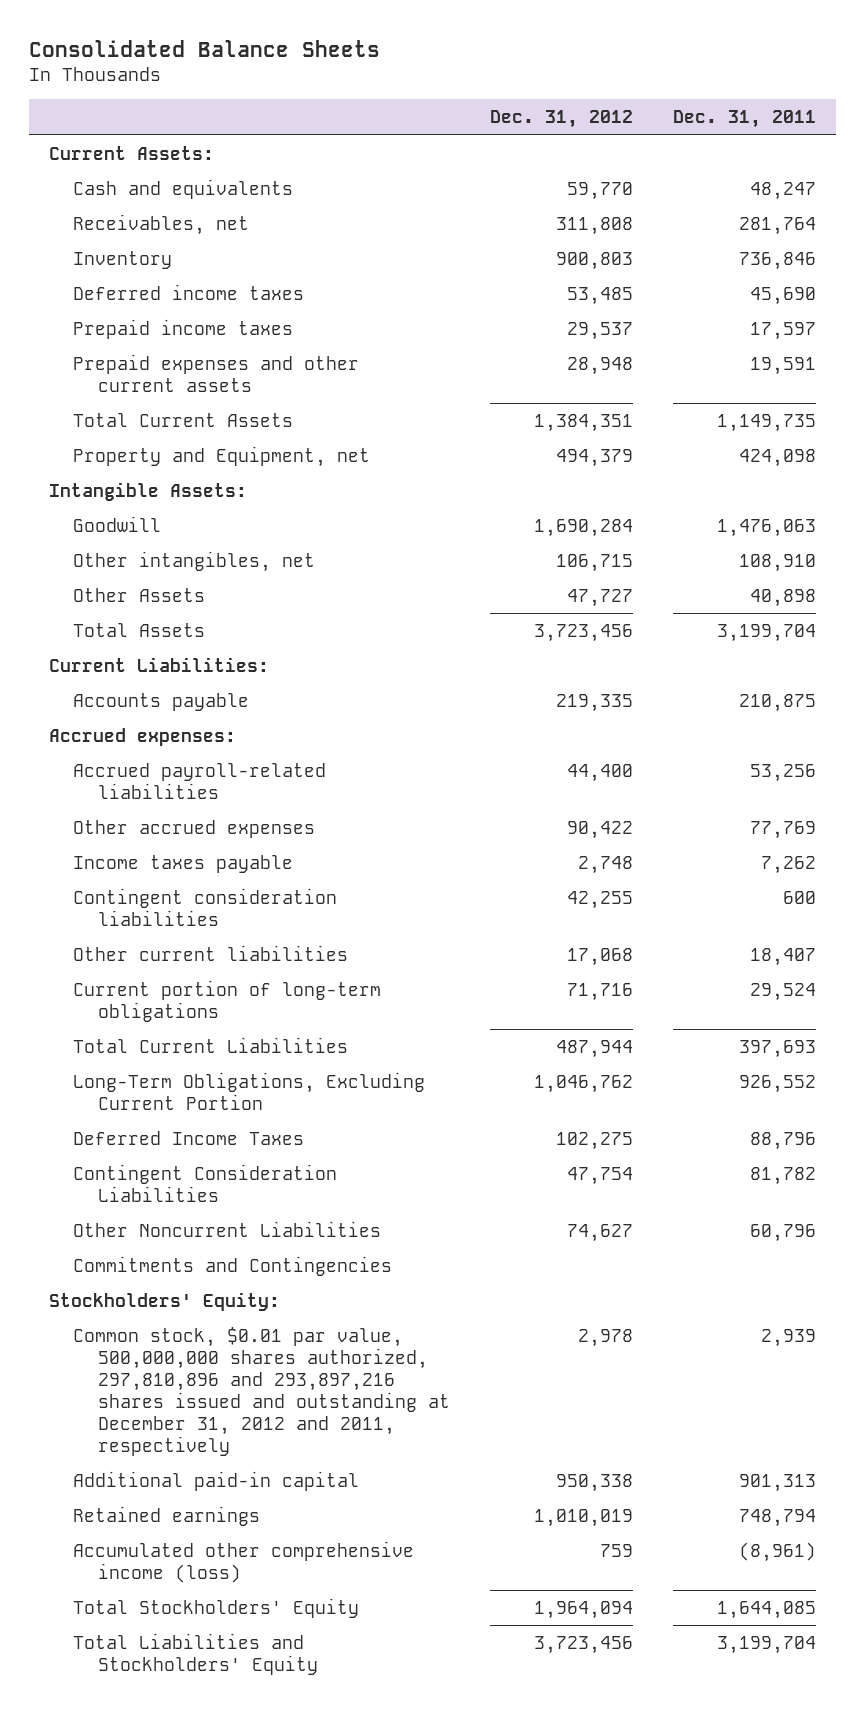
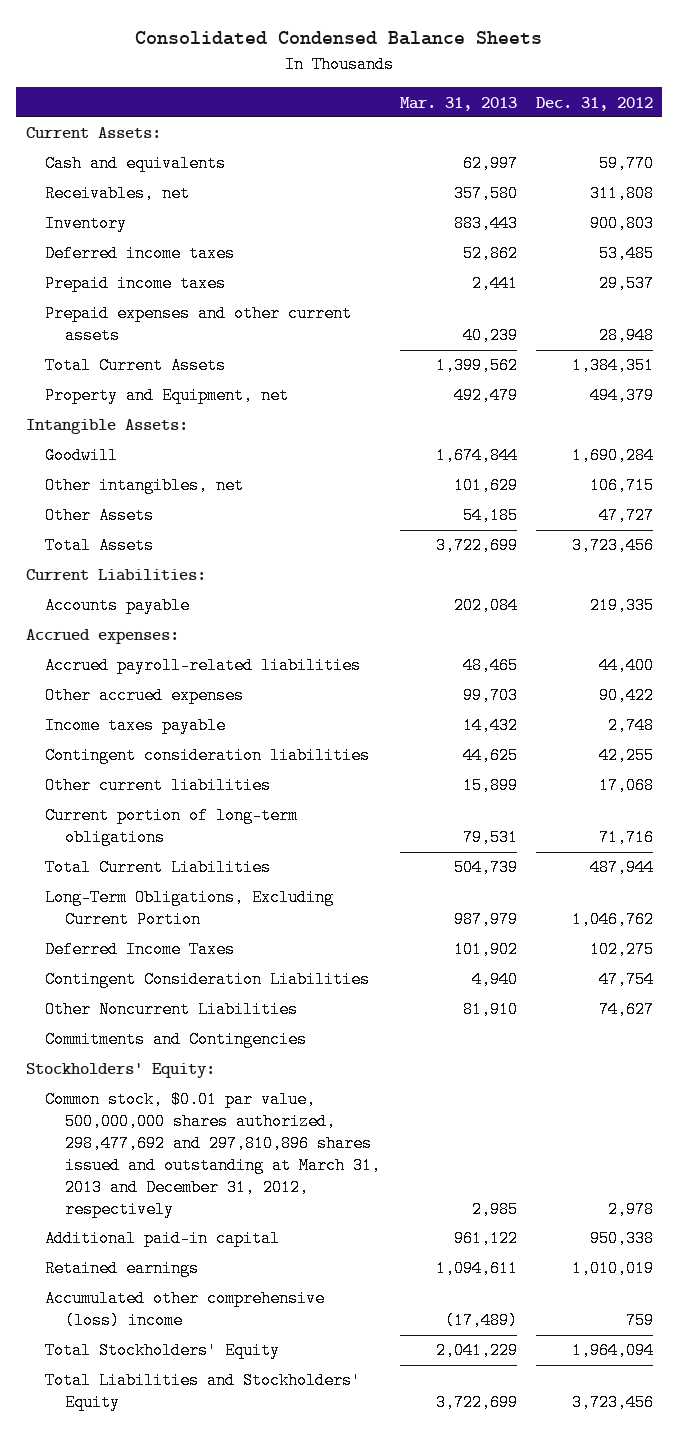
[28,39,380,57] Consolidated Balance Sheets -> [135,31,543,46] Consolidated Condensed Balance Sheets
[672,110,816,129] Dec. 31, 2011 -> none
none -> [399,96,517,111] Mar. 31, 2013
[73,1326,450,1456] Common stock, $0.01 par value, 500,000,000 shares authorized, 297,810,896 and 293,897,216 shares issued and outstanding at December 31, 2012 and 2011, respectively -> [45,1091,382,1219] Common stock, $0.01 par value, 500,000,000 shares authorized, 298,477,692 and 297,810,896 shares issued and outstanding at March 31, 2013 and December 31, 2012, respectively
[73,1540,415,1583] Accumulated other comprehensive income (loss) -> [45,1290,326,1330] Accumulated other comprehensive (loss) income

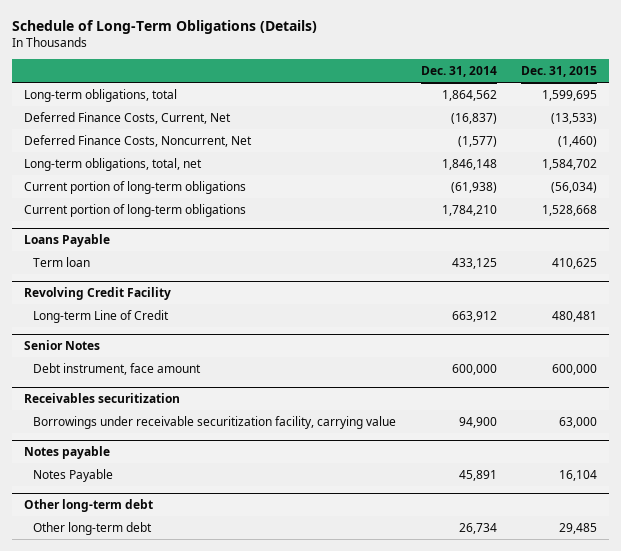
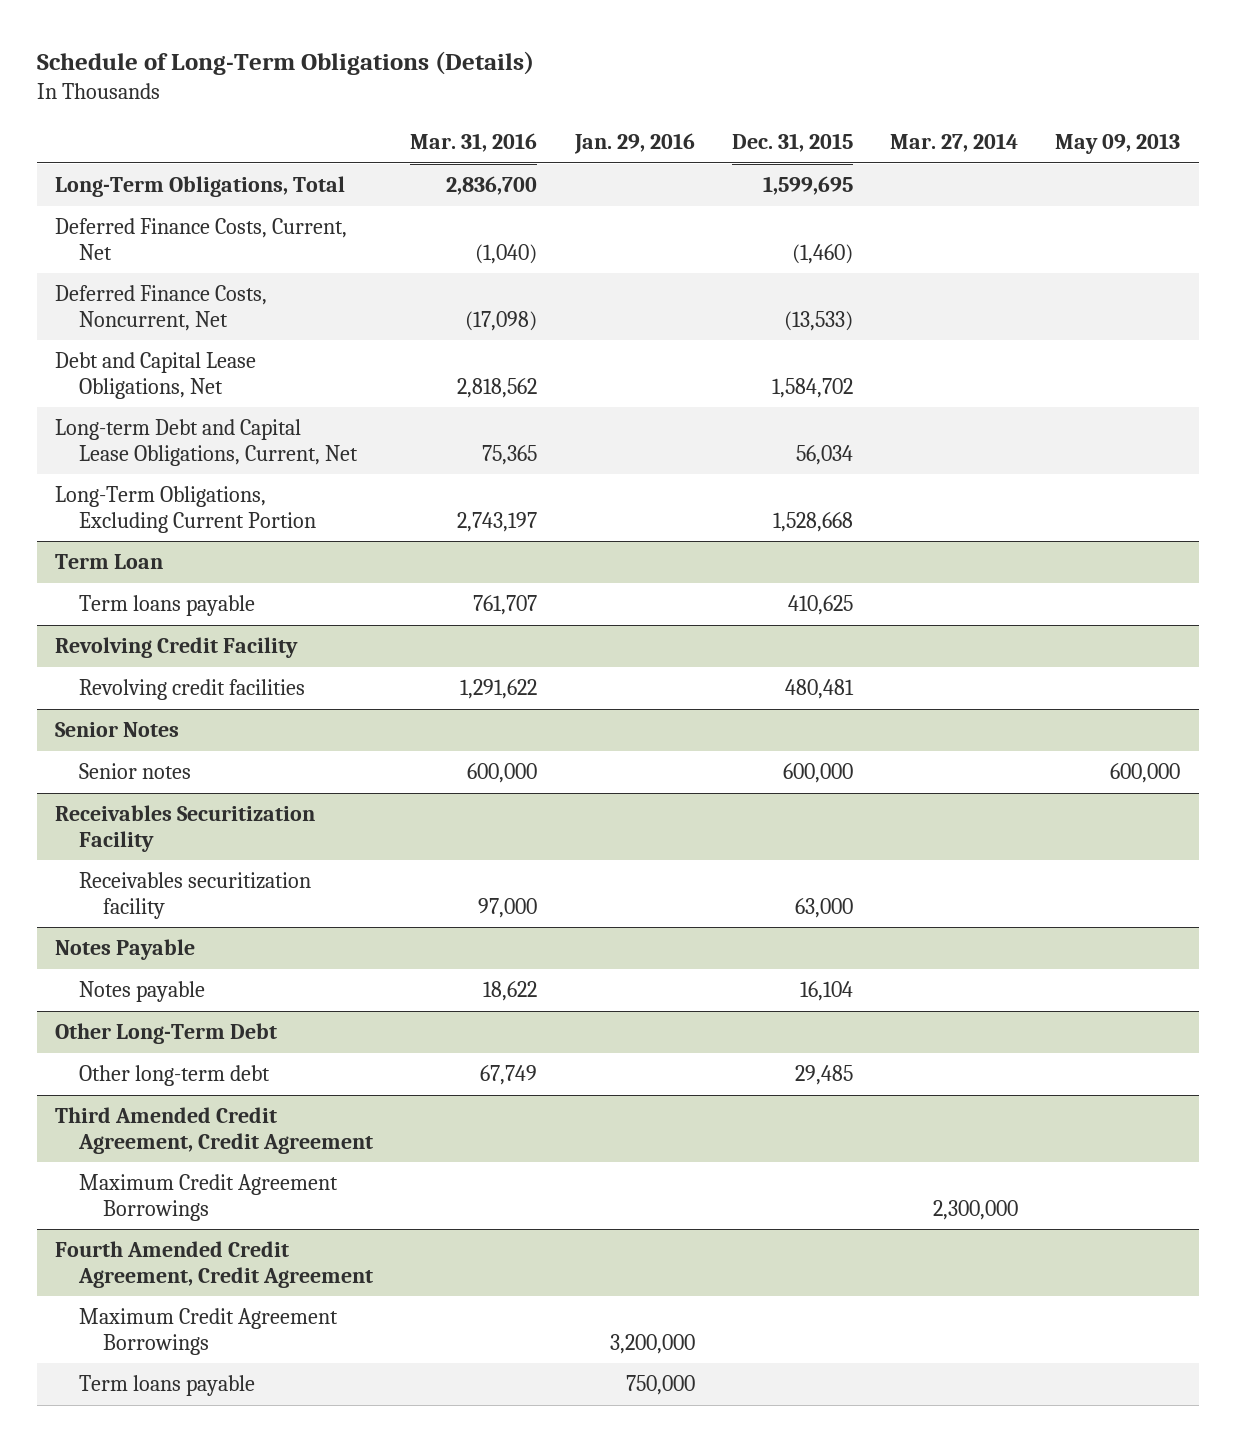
[420,66,497,78] Dec. 31, 2014 -> none
none -> [410,132,538,152] Mar. 31, 2016
none -> [573,132,695,154] Jan. 29, 2016
none -> [889,132,1018,152] Mar. 27, 2014
none -> [1055,132,1181,154] May 09, 2013
[23,88,177,102] Long-term obligations, total -> [55,176,346,198] Long-Term Obligations, Total
[550,112,597,124] (13,533) -> [791,243,853,264] (1,460)
[557,135,597,147] (1,460) -> [783,310,853,331] (13,533)
[23,157,202,171] Long-term obligations, total, net -> [55,352,257,399] Debt and Capital Lease Obligations, Net
[23,180,246,194] Current portion of long-term obligations -> [55,419,359,466] Long-term Debt and Capital Lease Obligations, Current, Net
[550,181,597,193] (56,034) -> [795,444,853,465] 56,034
[23,203,246,217] Current portion of long-term obligations -> [55,486,317,533] Long-Term Obligations, Excluding Current Portion
[23,234,110,248] Loans Payable -> [55,554,164,570] Term Loan
[33,256,91,267] Term loan -> [79,595,256,617] Term loans payable
[33,309,170,323] Long-term Line of Credit -> [79,679,306,701] Revolving credit facilities
[33,362,202,375] Debt instrument, face amount -> [79,763,192,780] Senior notes
[23,393,180,404] Receivables securitization -> [55,805,316,852] Receivables Securitization Facility
[33,415,397,429] Borrowings under receivable securitization facility, carrying value -> [79,872,312,919] Receivables securitization facility
[23,446,110,460] Notes payable -> [55,939,196,961] Notes Payable
[33,468,114,482] Notes Payable -> [79,981,206,1003] Notes payable
[23,499,153,513] Other long-term debt -> [55,1023,278,1045] Other Long-Term Debt
none -> [55,1107,374,1154] Third Amended Credit Agreement, Credit Agreement
none -> [79,1174,339,1221] Maximum Credit Agreement Borrowings
none -> [55,1241,374,1288] Fourth Amended Credit Agreement, Credit Agreement
none -> [79,1308,339,1355] Maximum Credit Agreement Borrowings
none -> [79,1375,256,1397] Term loans payable

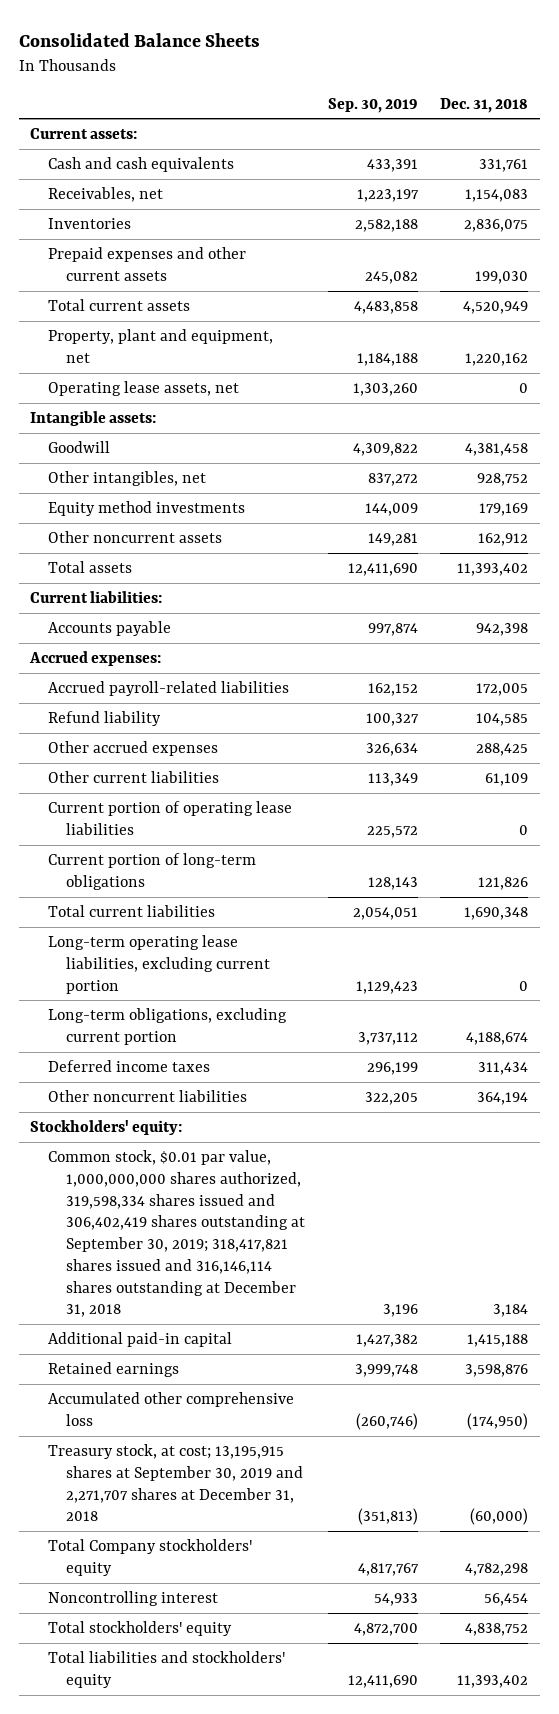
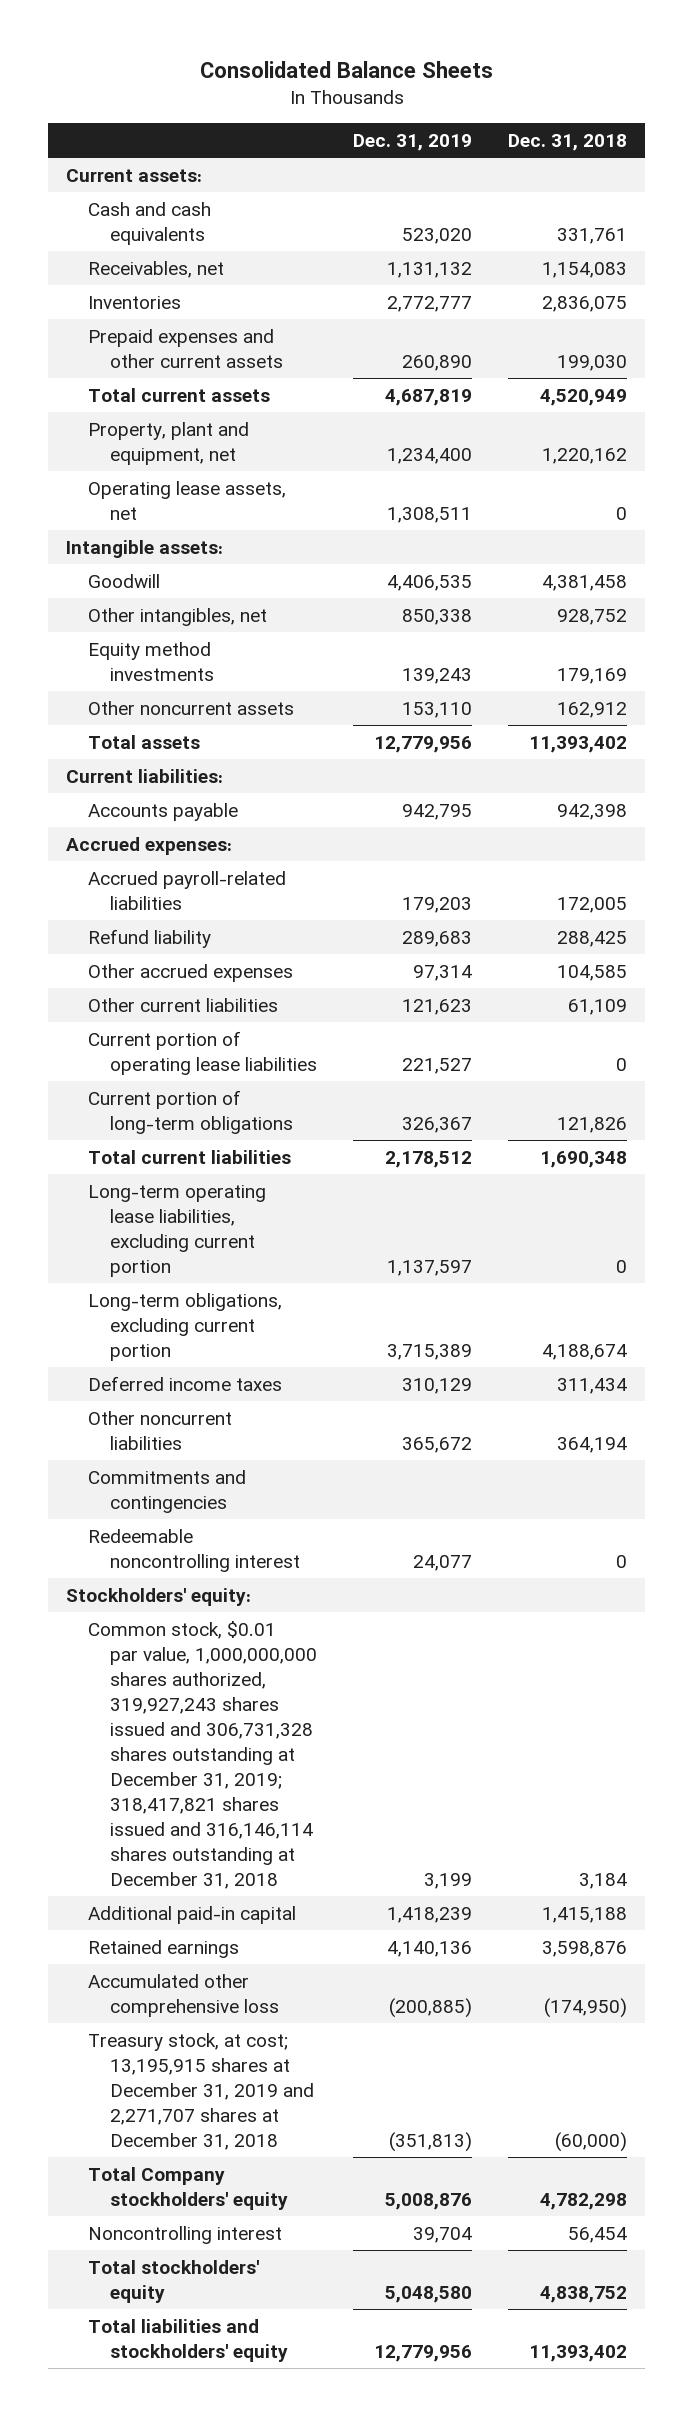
[327,97,418,113] Sep. 30, 2019 -> none
none -> [352,133,472,151] Dec. 31, 2019
[476,713,529,727] 104,585 -> [557,930,628,947] 288,425
[476,743,529,757] 288,425 -> [557,964,628,981] 104,585
none -> [87,1469,246,1513] Commitments and contingencies
none -> [87,1528,300,1572] Redeemable noncontrolling interest
[48,1150,306,1318] Common stock, $0.01 par value, 1,000,000,000 shares authorized, 319,598,334 shares issued and 306,402,419 shares outstanding at September 30, 2019; 318,417,821 shares issued and 316,146,114 shares outstanding at December 31, 2018 -> [87,1620,317,1889] Common stock, $0.01 par value, 1,000,000,000 shares authorized, 319,927,243 shares issued and 306,731,328 shares outstanding at December 31, 2019; 318,417,821 shares issued and 316,146,114 shares outstanding at December 31, 2018
[48,1444,304,1522] Treasury stock, at cost; 13,195,915 shares at September 30, 2019 and 2,271,707 shares at December 31, 2018 -> [87,2032,314,2150] Treasury stock, at cost; 13,195,915 shares at December 31, 2019 and 2,271,707 shares at December 31, 2018

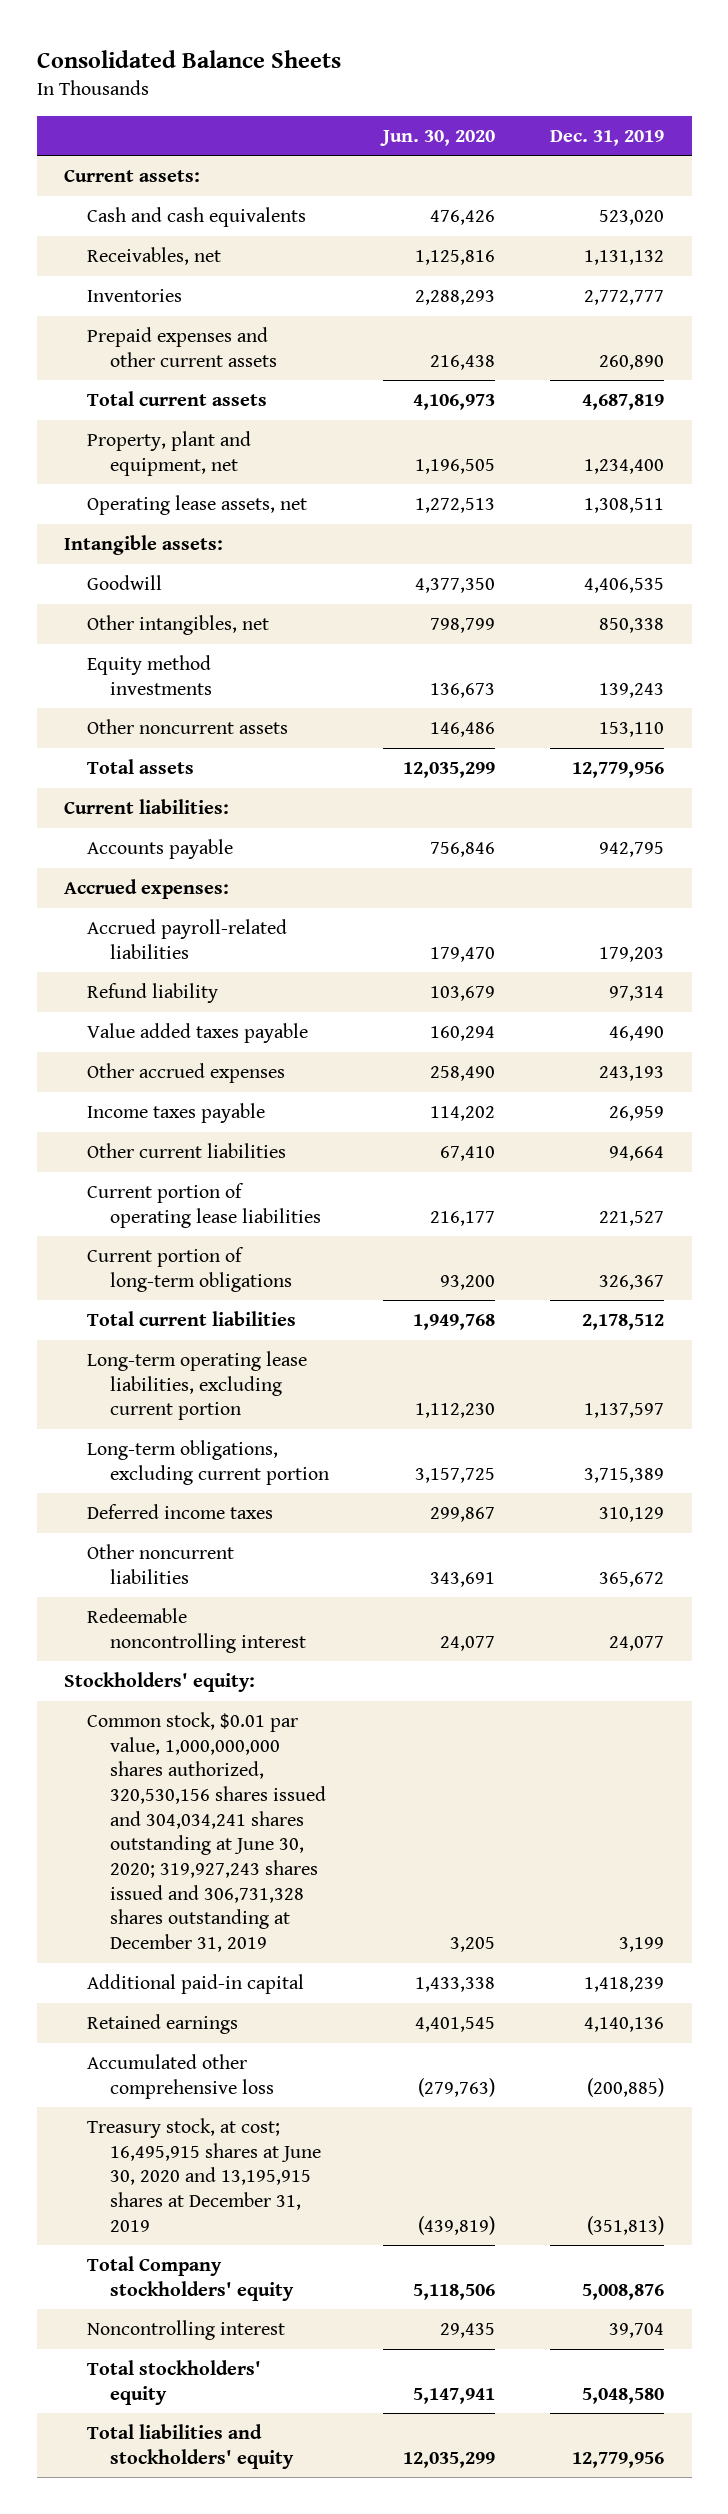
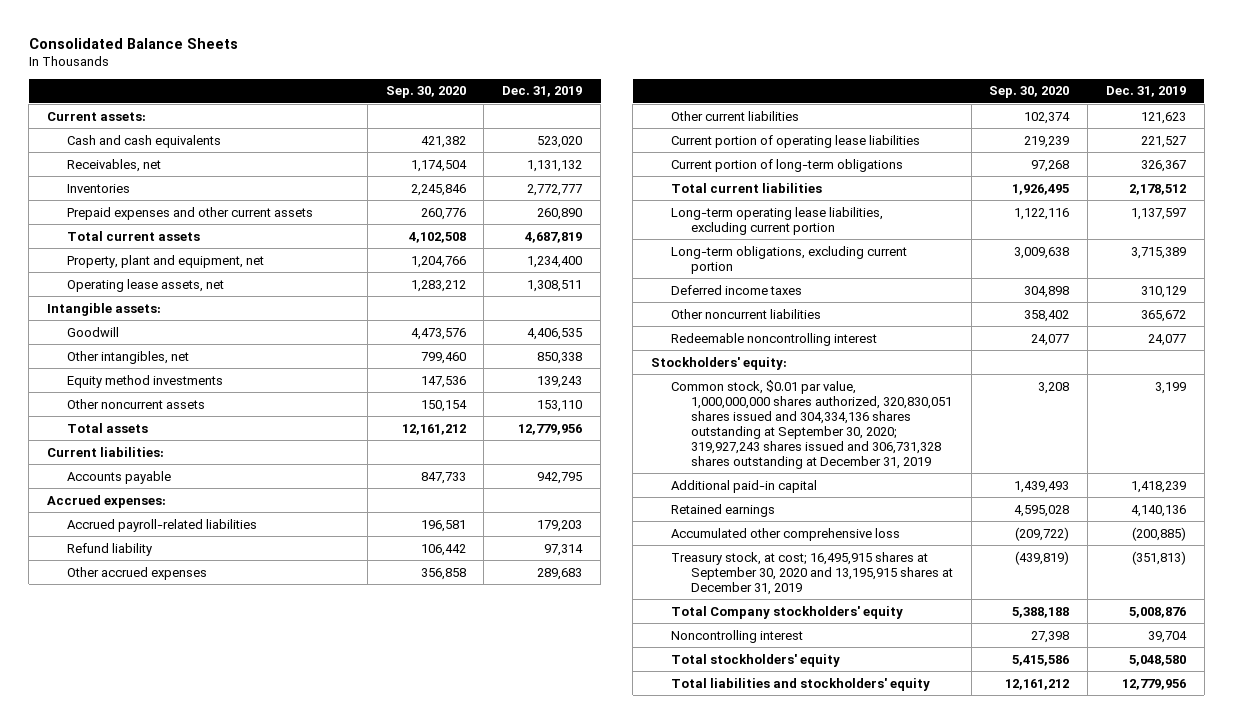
[380,129,496,146] Jun. 30, 2020 -> none
none -> [385,86,466,99] Sep. 30, 2020
[86,1023,308,1044] Value added taxes payable -> none
[86,1103,265,1124] Income taxes payable -> none
[599,1066,665,1082] 243,193 -> [537,567,583,580] 289,683
[609,1146,665,1162] 94,664 -> [1141,111,1187,124] 121,623
[86,1712,326,1952] Common stock, $0.01 par value, 1,000,000,000 shares authorized, 320,530,156 shares issued and 304,034,241 shares outstanding at June 30, 2020; 319,927,243 shares issued and 306,731,328 shares outstanding at December 31, 2019 -> [670,379,952,469] Common stock, $0.01 par value, 1,000,000,000 shares authorized, 320,830,051 shares issued and 304,334,136 shares outstanding at September 30, 2020; 319,927,243 shares issued and 306,731,328 shares outstanding at December 31, 2019
[86,2118,321,2232] Treasury stock, at cost; 16,495,915 shares at June 30, 2020 and 13,195,915 shares at December 31, 2019 -> [670,551,953,595] Treasury stock, at cost; 16,495,915 shares at September 30, 2020 and 13,195,915 shares at December 31, 2019

